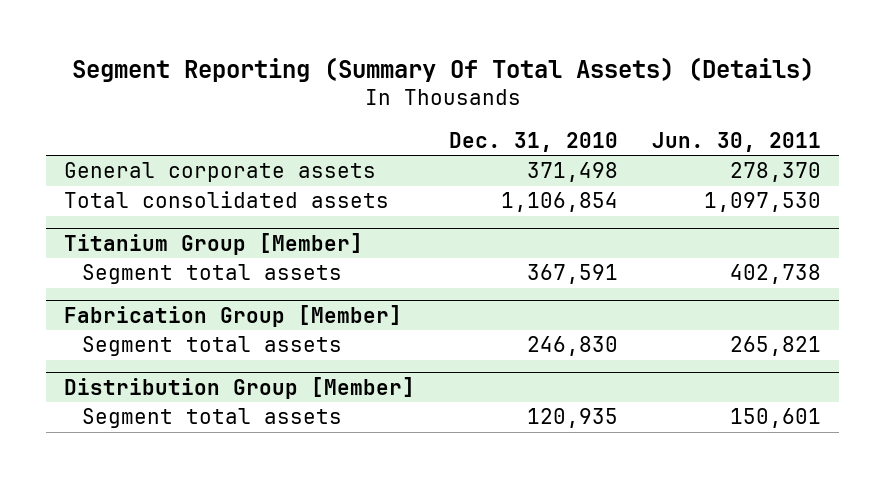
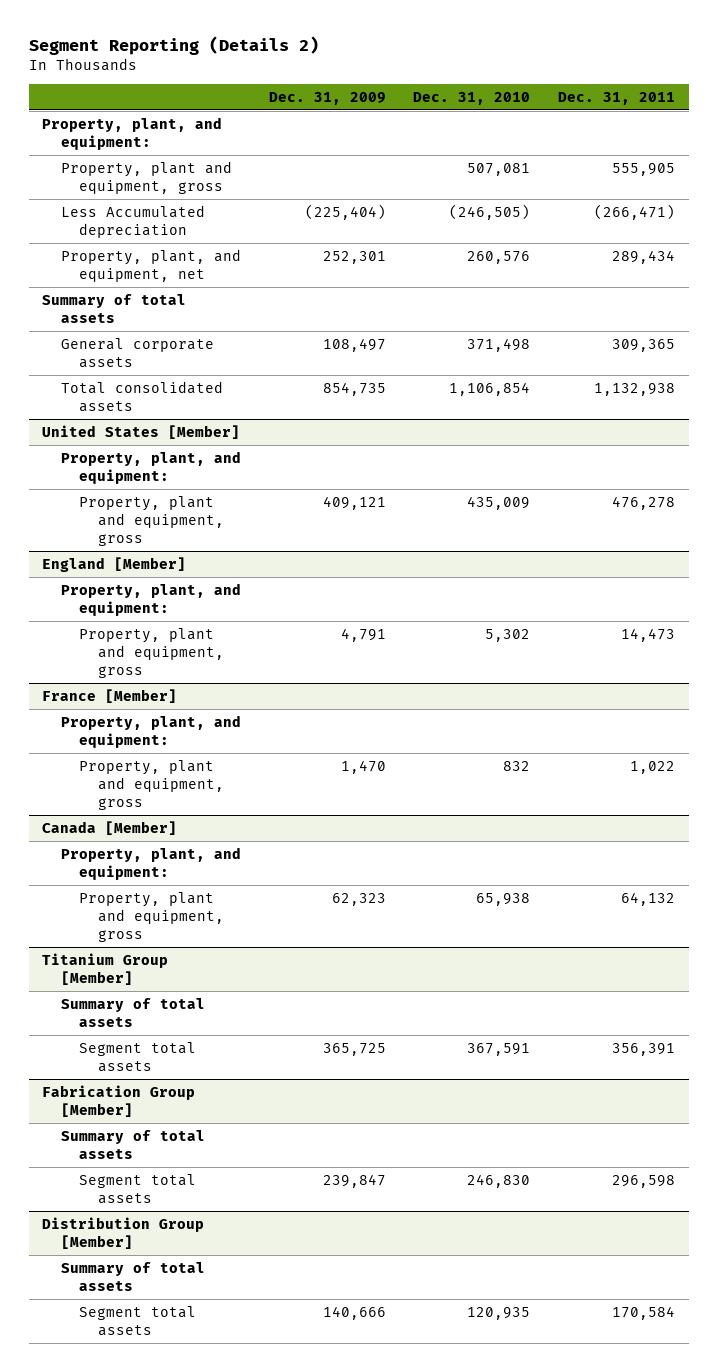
[71,56,814,82] Segment Reporting (Summary Of Total Assets) (Details) -> [28,35,319,55] Segment Reporting (Details 2)
[652,131,822,152] Jun. 30, 2011 -> none
none -> [268,91,386,105] Dec. 31, 2009
none -> [557,91,675,105] Dec. 31, 2011
none -> [42,116,223,150] Property, plant, and equipment:
none -> [60,160,232,194] Property, plant and equipment, gross
none -> [60,204,205,238] Less Accumulated depreciation
none -> [60,248,241,282] Property, plant, and equipment, net
none -> [42,293,187,323] Summary of total assets
none -> [42,424,241,439] United States [Member]
none -> [60,450,241,484] Property, plant, and equipment:
none -> [79,495,224,546] Property, plant and equipment, gross
none -> [42,556,187,572] England [Member]
none -> [60,582,241,616] Property, plant, and equipment:
none -> [79,627,224,678] Property, plant and equipment, gross
none -> [42,688,178,703] France [Member]
none -> [60,714,241,748] Property, plant, and equipment:
none -> [79,759,224,810] Property, plant and equipment, gross
none -> [42,820,178,835] Canada [Member]
none -> [60,846,241,880] Property, plant, and equipment:
none -> [79,891,224,942] Property, plant and equipment, gross
none -> [60,997,205,1027] Summary of total assets
none -> [60,1129,205,1159] Summary of total assets
none -> [60,1261,205,1291] Summary of total assets

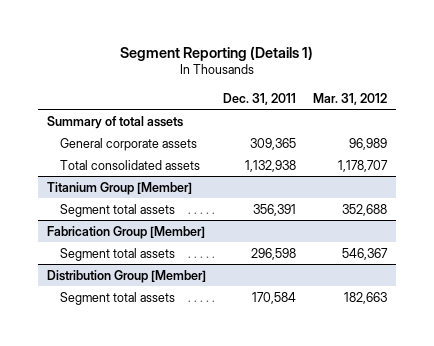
[28,35,319,55] Segment Reporting (Details 2) -> [120,45,314,61] Segment Reporting (Details 1)
[268,91,386,105] Dec. 31, 2009 -> none
[413,91,531,105] Dec. 31, 2010 -> none
none -> [313,92,388,105] Mar. 31, 2012
[42,116,223,150] Property, plant, and equipment: -> none
[60,160,232,194] Property, plant and equipment, gross -> none
[60,204,205,238] Less Accumulated depreciation -> none
[60,248,241,282] Property, plant, and equipment, net -> none
[42,424,241,439] United States [Member] -> none
[60,450,241,484] Property, plant, and equipment: -> none
[79,495,224,546] Property, plant and equipment, gross -> none
[42,556,187,572] England [Member] -> none
[60,582,241,616] Property, plant, and equipment: -> none
[79,627,224,678] Property, plant and equipment, gross -> none
[42,688,178,703] France [Member] -> none
[60,714,241,748] Property, plant, and equipment: -> none
[79,759,224,810] Property, plant and equipment, gross -> none
[42,820,178,835] Canada [Member] -> none
[60,846,241,880] Property, plant, and equipment: -> none
[79,891,224,942] Property, plant and equipment, gross -> none
[60,997,205,1027] Summary of total assets -> none
[60,1129,205,1159] Summary of total assets -> none
[60,1261,205,1291] Summary of total assets -> none

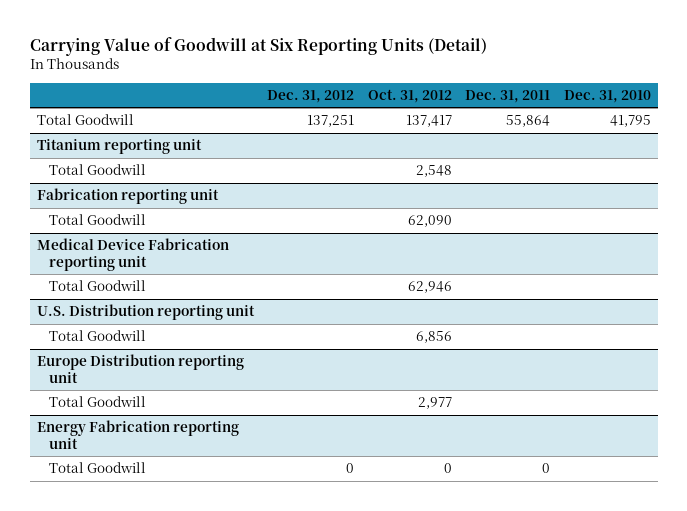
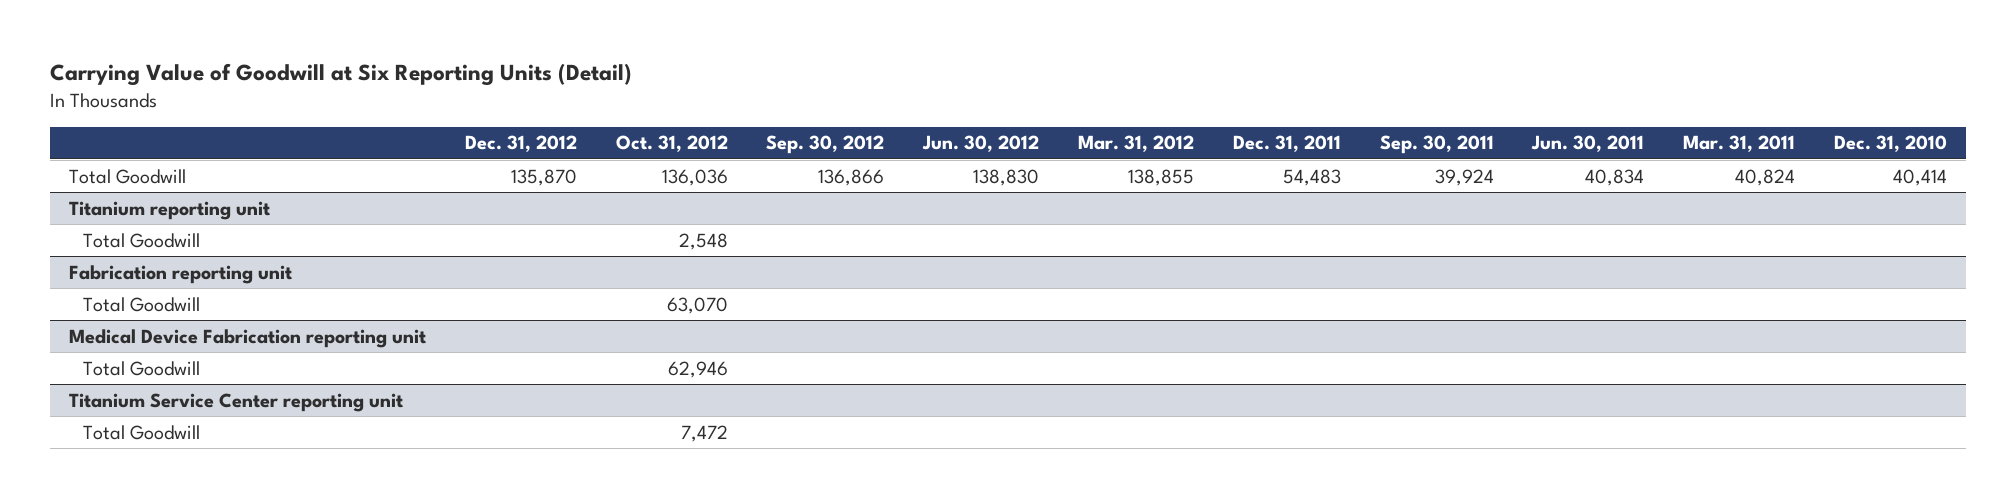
none -> [766,135,885,155] Sep. 30, 2012
none -> [922,135,1040,153] Jun. 30, 2012
none -> [1077,135,1194,153] Mar. 31, 2012
none -> [1379,135,1494,155] Sep. 30, 2011
none -> [1531,135,1645,153] Jun. 30, 2011
none -> [1683,135,1796,153] Mar. 31, 2011
[307,115,355,128] 137,251 -> [510,168,577,186] 135,870
[405,115,452,128] 137,417 -> [661,168,728,186] 136,036
[506,115,551,128] 55,864 -> [1282,168,1341,186] 54,483
[609,115,651,128] 41,795 -> [1893,168,1948,186] 40,414
[407,215,452,228] 62,090 -> [666,296,728,314] 63,070
[36,304,255,321] U.S. Distribution reporting unit -> none
[36,354,244,383] Europe Distribution reporting unit -> none
[49,396,147,408] Total Goodwill -> none
[36,420,239,449] Energy Fabrication reporting unit -> none
[49,462,147,474] Total Goodwill -> none
none -> [68,392,403,412] Titanium Service Center reporting unit
[415,331,452,344] 6,856 -> [680,424,728,442] 7,472

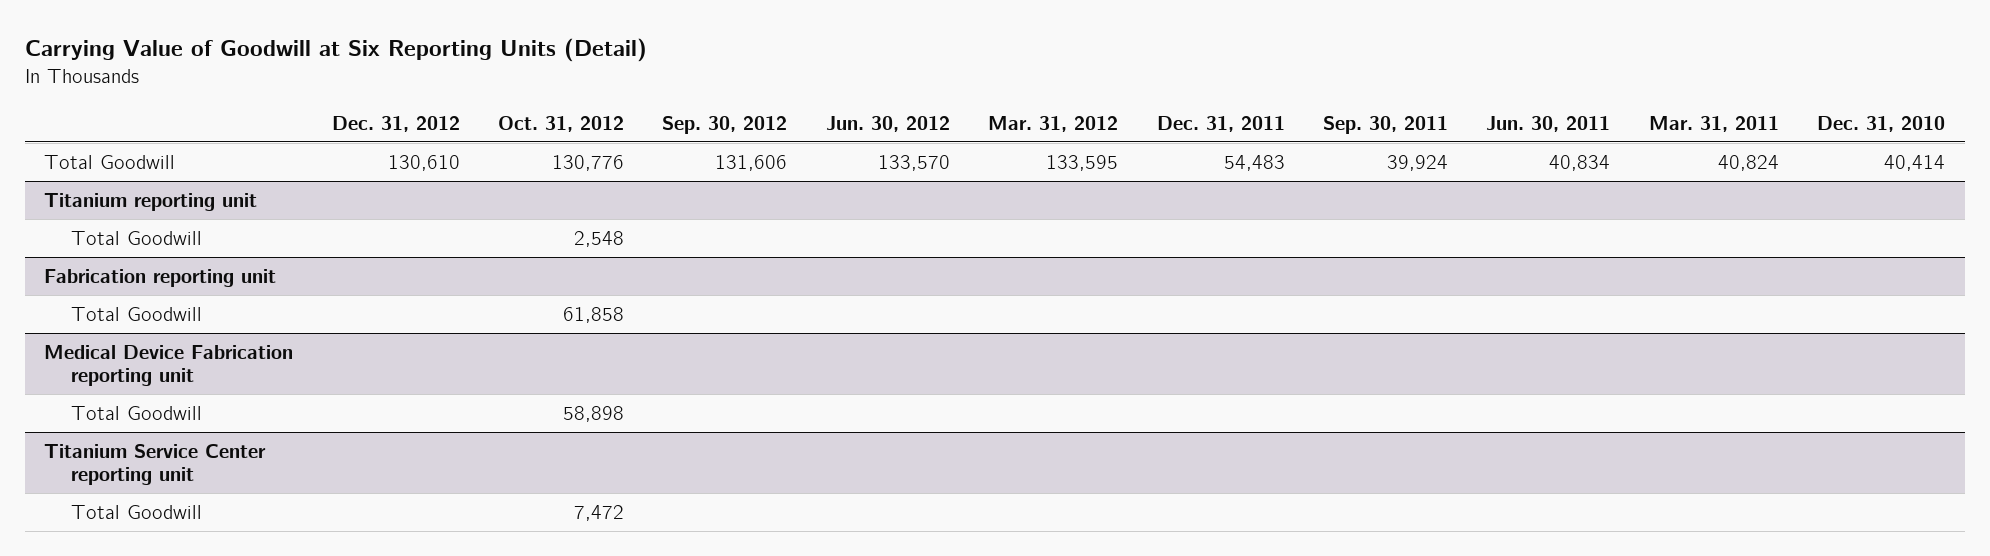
[510,168,577,186] 135,870 -> [387,155,460,172] 130,610
[661,168,728,186] 136,036 -> [552,155,625,172] 130,776
[818,168,885,186] 136,866 -> [715,155,788,172] 131,606
[973,168,1040,186] 138,830 -> [877,155,950,172] 133,570
[1127,168,1194,186] 138,855 -> [1046,155,1119,172] 133,595
[666,296,728,314] 63,070 -> [563,307,625,324] 61,858
[667,360,728,378] 62,946 -> [563,406,625,423] 58,898

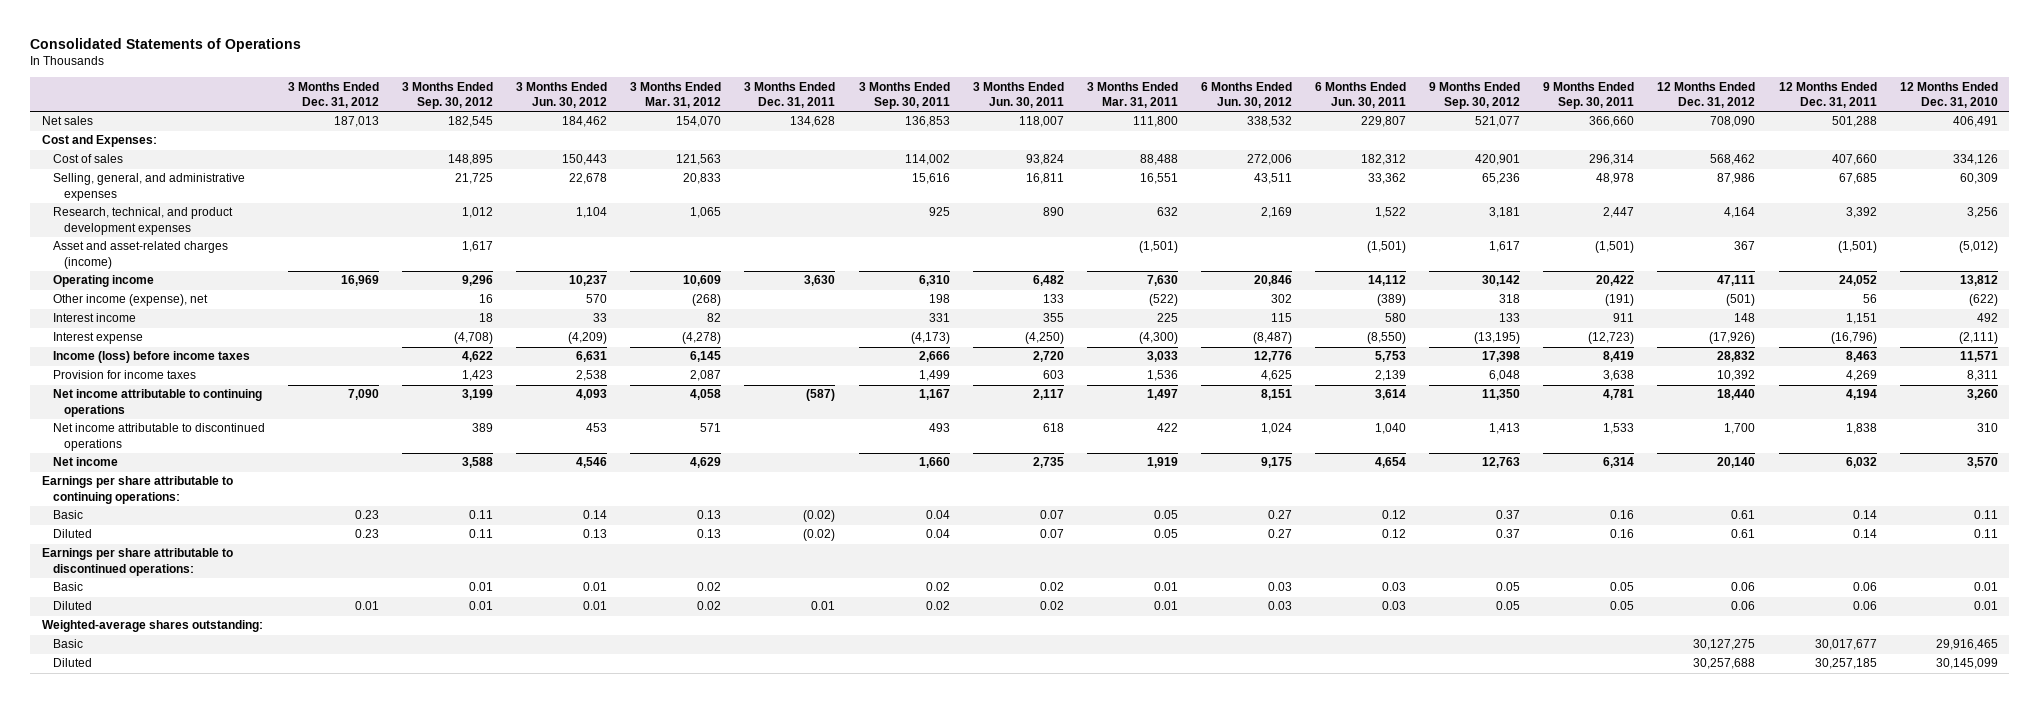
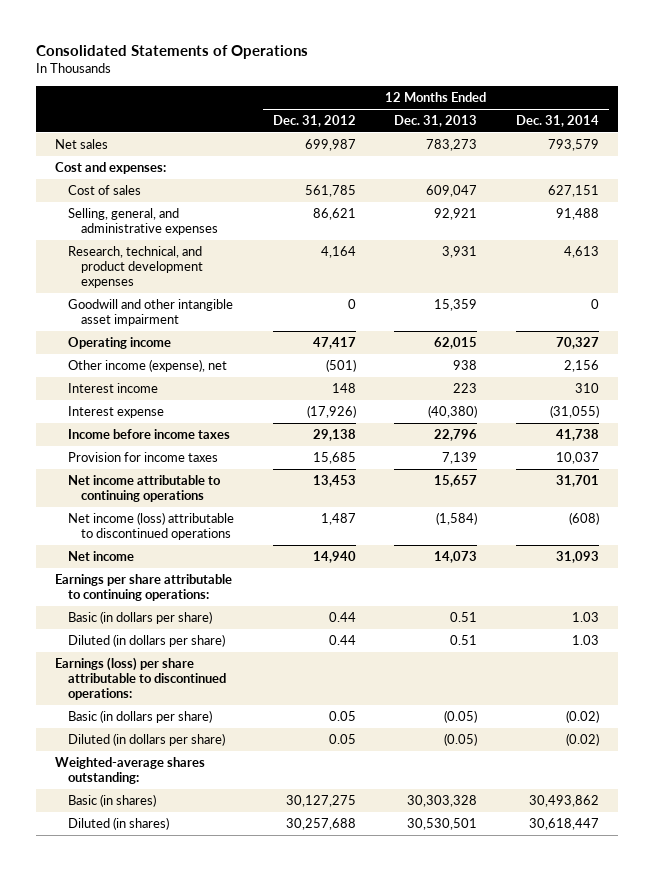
[287,81,379,109] 3 Months Ended Dec. 31, 2012 -> none
[402,81,494,110] 3 Months Ended Sep. 30, 2012 -> none
[516,81,608,109] 3 Months Ended Jun. 30, 2012 -> none
[630,81,722,109] 3 Months Ended Mar. 31, 2012 -> none
[744,81,836,109] 3 Months Ended Dec. 31, 2011 -> none
[858,81,950,110] 3 Months Ended Sep. 30, 2011 -> none
[972,81,1064,109] 3 Months Ended Jun. 30, 2011 -> none
[1086,81,1178,109] 3 Months Ended Mar. 31, 2011 -> none
[1200,81,1292,109] 6 Months Ended Jun. 30, 2012 -> none
[1315,81,1407,109] 6 Months Ended Jun. 30, 2011 -> none
[1429,81,1521,110] 9 Months Ended Sep. 30, 2012 -> none
[1543,81,1635,110] 9 Months Ended Sep. 30, 2011 -> none
[1778,81,1877,109] 12 Months Ended Dec. 31, 2011 -> none
[1899,81,1998,109] 12 Months Ended Dec. 31, 2010 -> none
none -> [394,115,478,128] Dec. 31, 2013
none -> [515,115,599,128] Dec. 31, 2014
[1710,116,1756,128] 708,090 -> [304,139,356,152] 699,987
[41,135,157,148] Cost and Expenses: -> [55,162,167,175] Cost and expenses:
[1710,154,1756,166] 568,462 -> [304,185,356,198] 561,785
[1717,173,1756,185] 87,986 -> [312,208,356,221] 86,621
[52,241,228,269] Asset and asset-related charges (income) -> none
none -> [67,299,233,327] Goodwill and other intangible asset impairment
[1717,275,1756,287] 47,111 -> [312,337,356,350] 47,417
[52,351,250,364] Income (loss) before income taxes -> [67,429,230,440] Income before income taxes
[1717,351,1756,363] 28,832 -> [312,429,356,442] 29,138
[1717,370,1756,382] 10,392 -> [312,452,356,465] 15,685
[1717,389,1756,401] 18,440 -> [312,475,356,488] 13,453
[52,423,265,451] Net income attributable to discontinued operations -> [67,512,234,541] Net income (loss) attributable to discontinued operations
[1724,423,1756,435] 1,700 -> [320,513,356,526] 1,487
[1717,457,1756,469] 20,140 -> [312,551,356,564] 14,940
[52,510,83,520] Basic -> [67,611,212,625] Basic (in dollars per share)
[1731,510,1756,520] 0.61 -> [328,612,356,623] 0.44
[52,529,92,539] Diluted -> [67,634,225,648] Diluted (in dollars per share)
[1731,529,1756,539] 0.61 -> [328,635,356,646] 0.44
[41,548,233,576] Earnings per share attributable to discontinued operations: -> [55,657,226,701] Earnings (loss) per share attributable to discontinued operations:
[52,582,83,592] Basic -> [67,710,212,724] Basic (in dollars per share)
[1731,582,1756,592] 0.06 -> [328,711,356,722] 0.05
[52,601,92,611] Diluted -> [67,733,225,747] Diluted (in dollars per share)
[1731,601,1756,611] 0.06 -> [328,734,356,745] 0.05
[52,639,83,649] Basic -> [67,794,156,808] Basic (in shares)
[52,658,92,668] Diluted -> [67,817,169,831] Diluted (in shares)

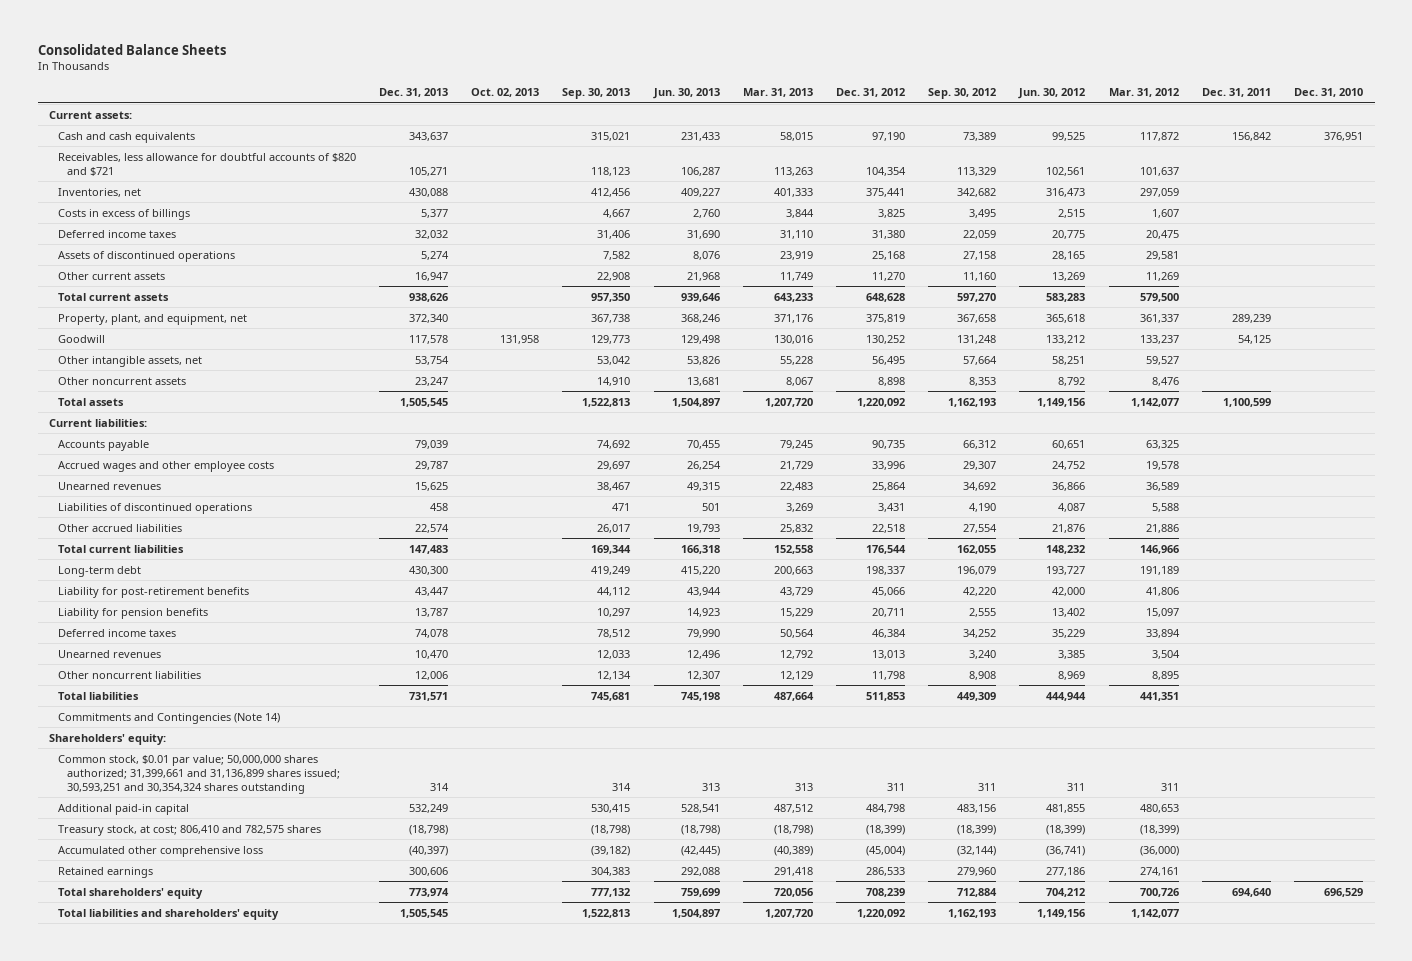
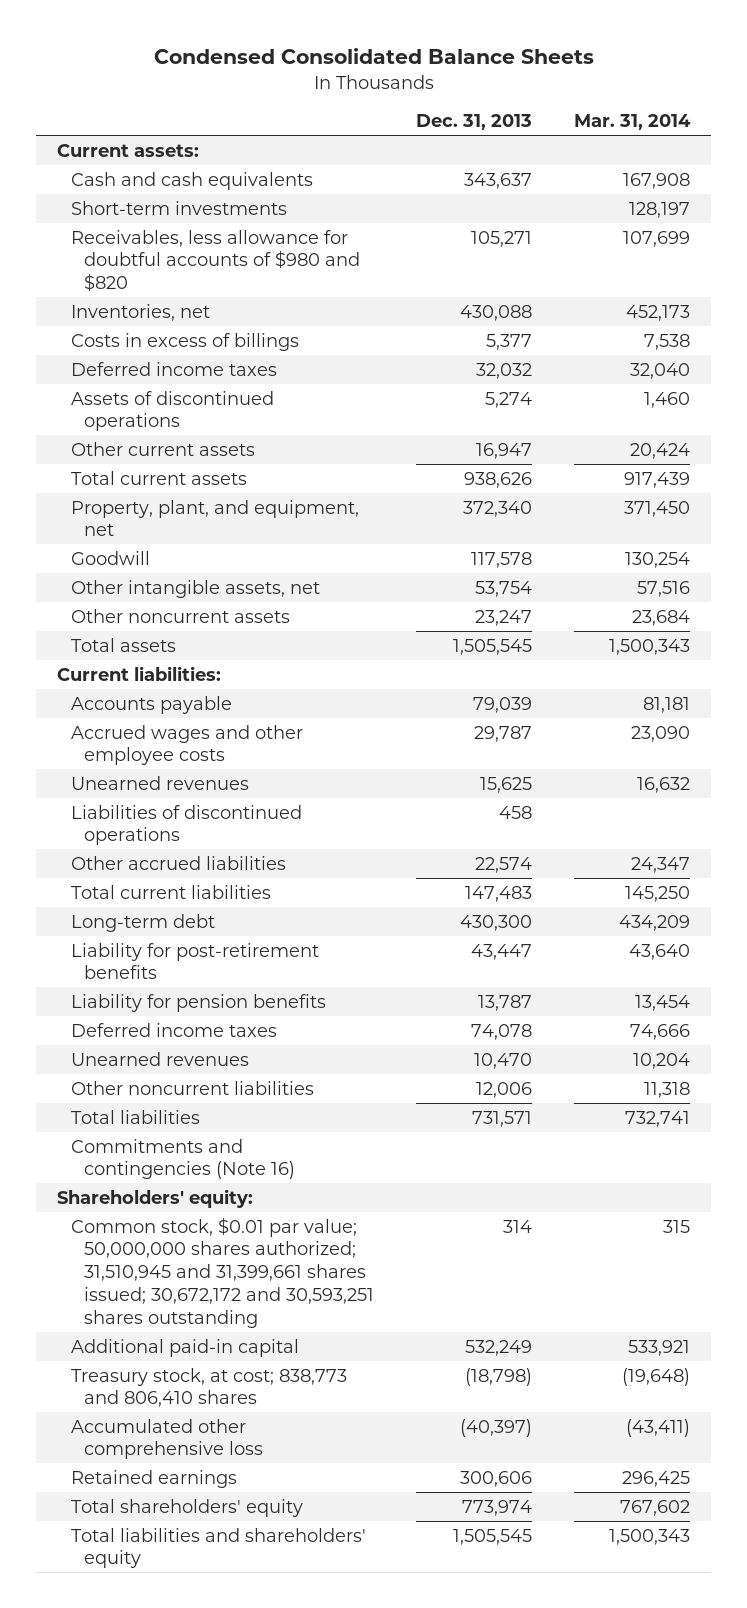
[37,43,226,55] Consolidated Balance Sheets -> [153,48,594,65] Condensed Consolidated Balance Sheets
[471,87,540,97] Oct. 02, 2013 -> none
[562,87,631,99] Sep. 30, 2013 -> none
[652,87,720,99] Jun. 30, 2013 -> none
[742,87,813,97] Mar. 31, 2013 -> none
[836,87,906,97] Dec. 31, 2012 -> none
[928,87,997,99] Sep. 30, 2012 -> none
[1018,87,1086,99] Jun. 30, 2012 -> none
[1108,87,1179,97] Mar. 31, 2012 -> none
[1201,87,1271,97] Dec. 31, 2011 -> none
[1294,87,1364,97] Dec. 31, 2010 -> none
none -> [574,114,692,131] Mar. 31, 2014
none -> [70,200,287,215] Short-term investments
[57,152,356,176] Receivables, less allowance for doubtful accounts of $820 and $721 -> [70,229,361,292] Receivables, less allowance for doubtful accounts of $980 and $820
[57,712,280,724] Commitments and Contingencies (Note 14) -> [70,1138,296,1180] Commitments and contingencies (Note 16)
[57,754,340,794] Common stock, $0.01 par value; 50,000,000 shares authorized; 31,399,661 and 31,136,899 shares issued; 30,593,251 and 30,354,324 shares outstanding -> [70,1216,375,1328] Common stock, $0.01 par value; 50,000,000 shares authorized; 31,510,945 and 31,399,661 shares issued; 30,672,172 and 30,593,251 shares outstanding
[57,824,321,836] Treasury stock, at cost; 806,410 and 782,575 shares -> [70,1367,347,1408] Treasury stock, at cost; 838,773 and 806,410 shares

